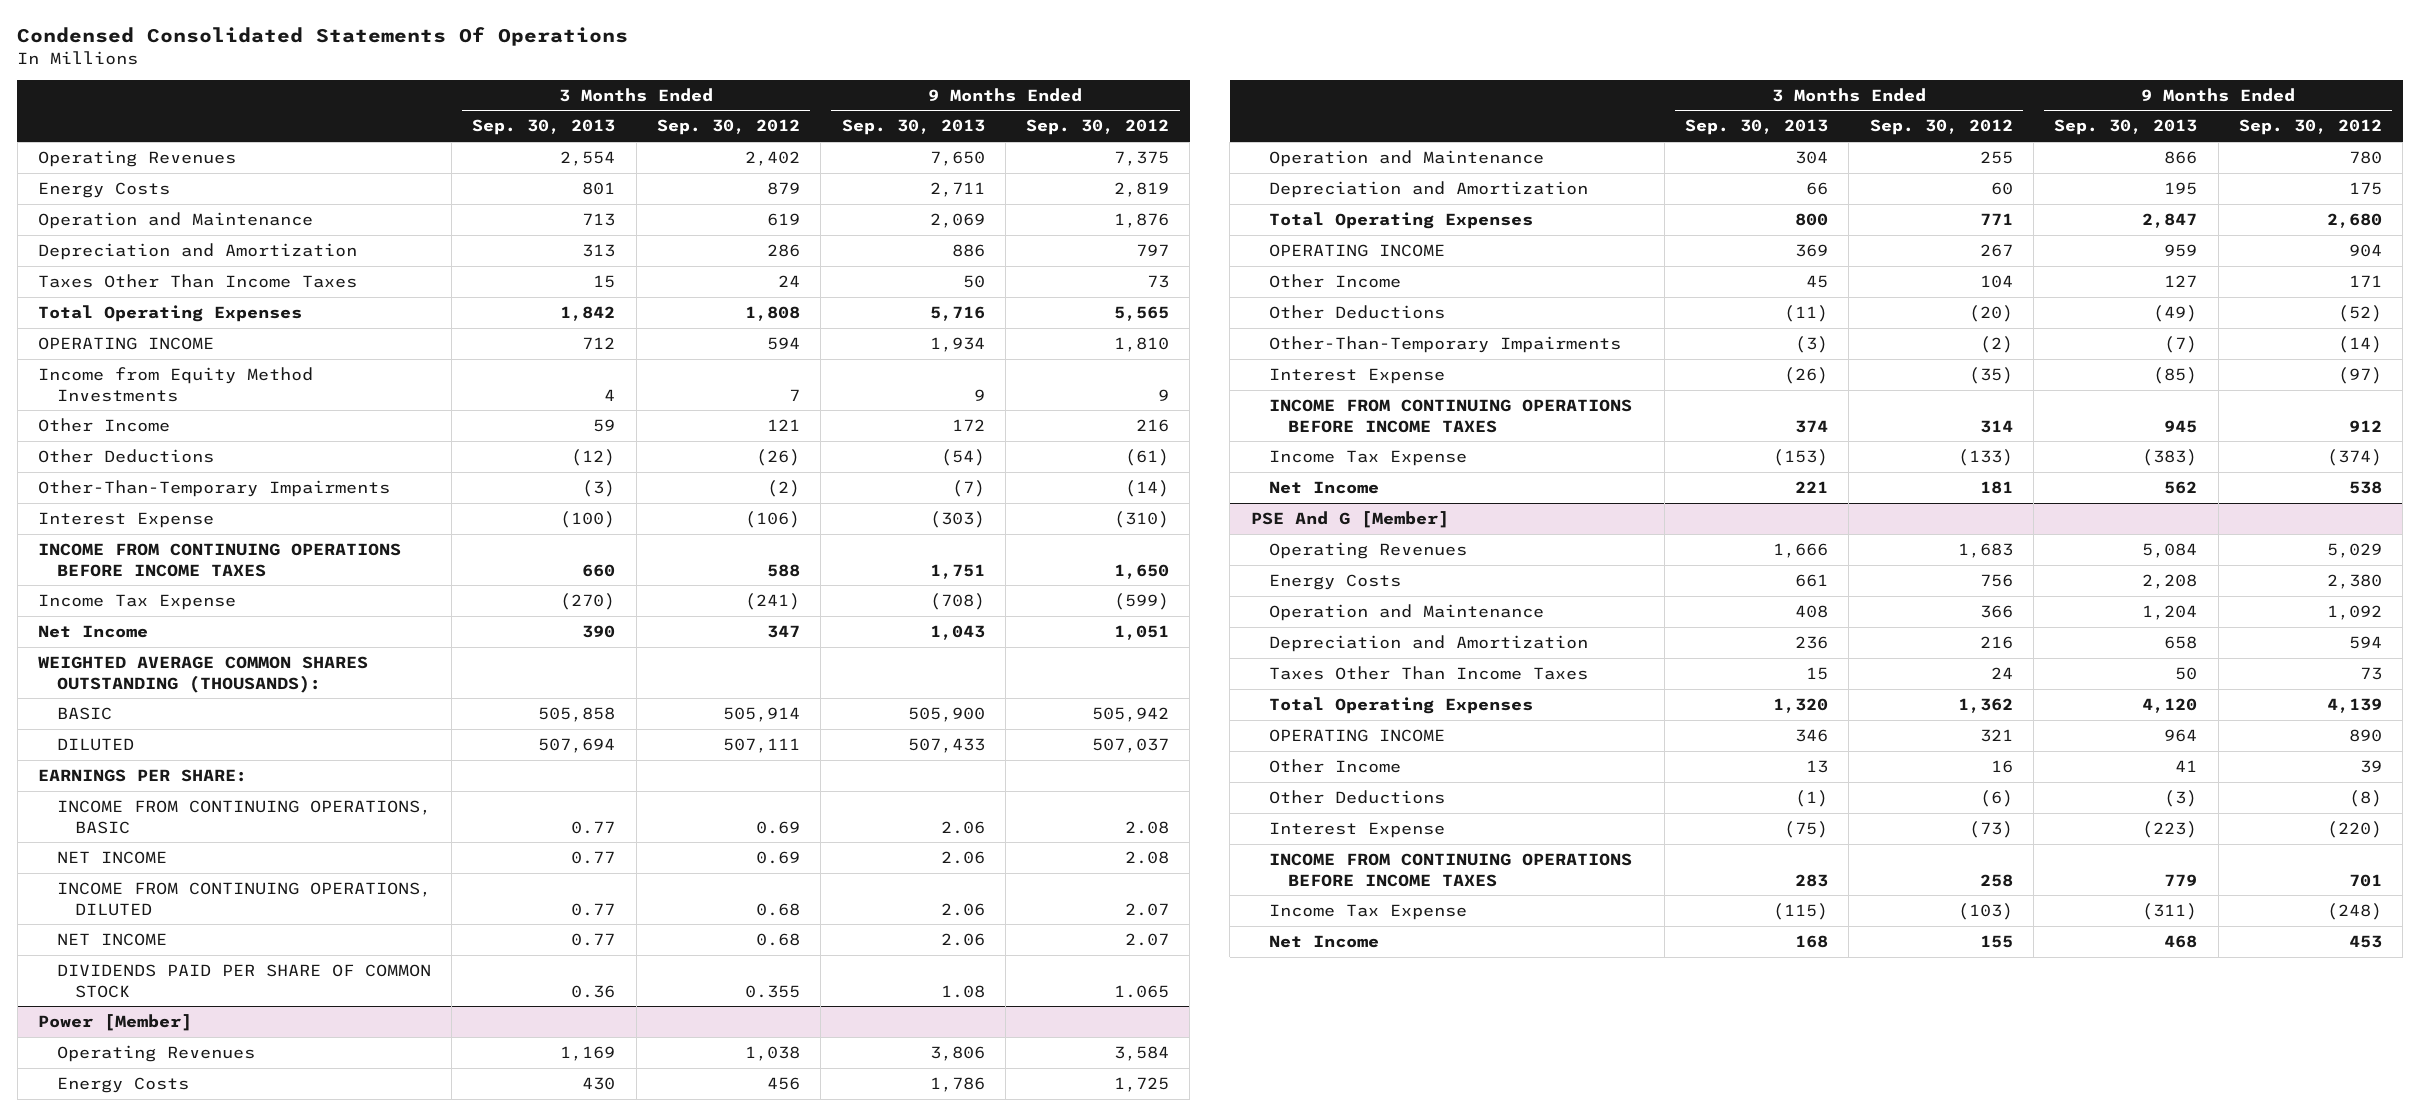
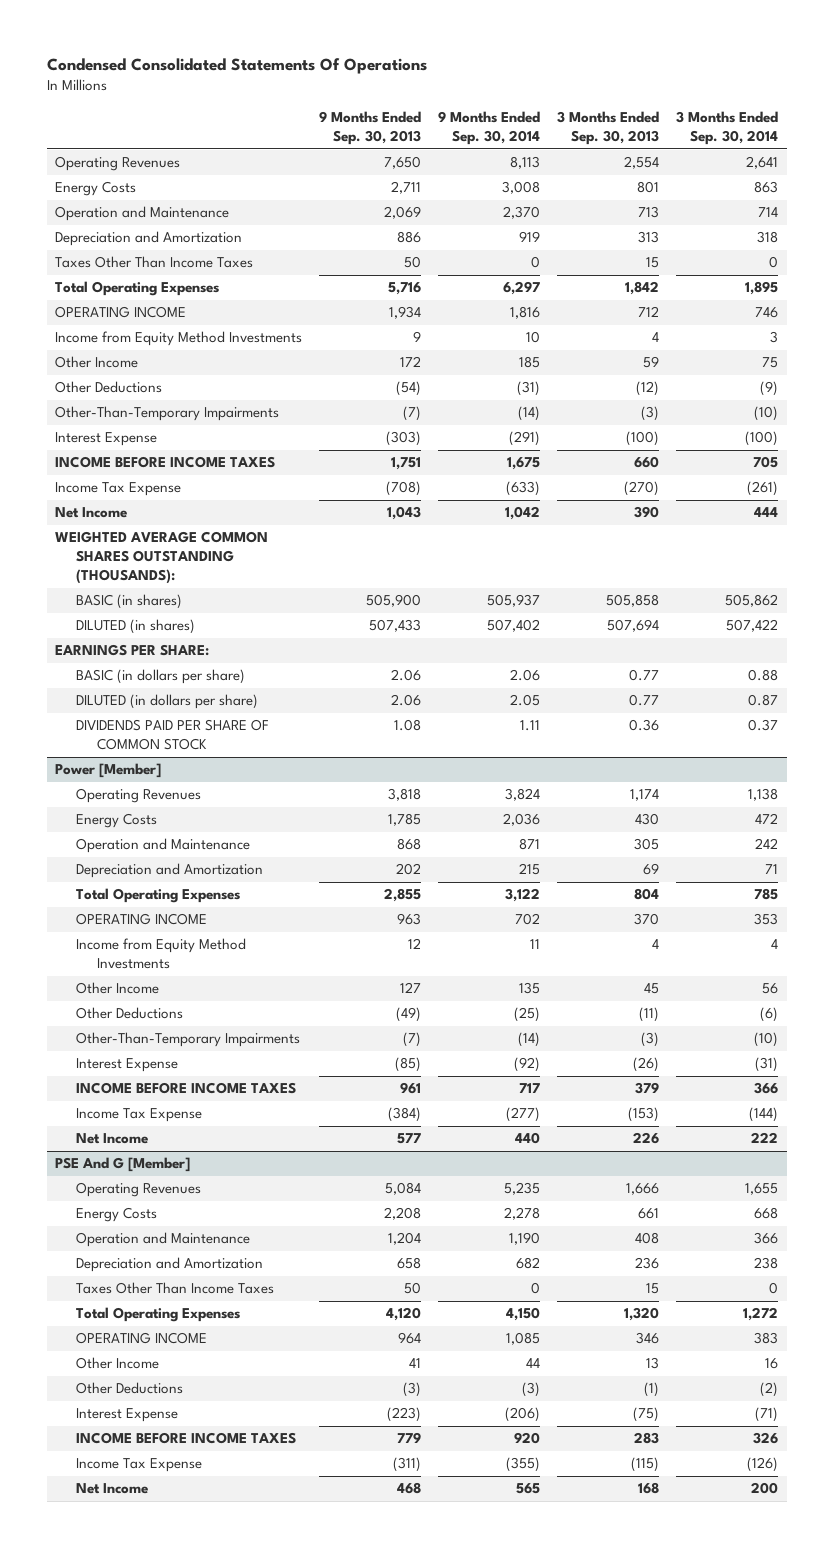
[656,119,800,136] Sep. 30, 2012 -> none
[1026,119,1170,136] Sep. 30, 2012 -> none
none -> [438,111,541,146] 9 Months Ended Sep. 30, 2014
none -> [676,111,779,146] 3 Months Ended Sep. 30, 2014
[37,543,401,577] INCOME FROM CONTINUING OPERATIONS BEFORE INCOME TAXES -> [55,456,276,469] INCOME BEFORE INCOME TAXES
[56,707,112,721] BASIC -> [76,594,183,610] BASIC (in shares)
[56,738,134,752] DILUTED -> [76,619,196,635] DILUTED (in shares)
[56,800,431,834] INCOME FROM CONTINUING OPERATIONS, BASIC -> none
[56,882,431,916] INCOME FROM CONTINUING OPERATIONS, DILUTED -> none
[56,851,167,865] NET INCOME -> [76,669,246,685] BASIC (in dollars per share)
[56,933,167,947] NET INCOME -> [76,694,259,710] DILUTED (in dollars per share)
[560,1046,616,1062] 1,169 -> [630,789,660,802] 1,174
[929,1046,985,1062] 3,806 -> [388,788,422,802] 3,818
[929,1077,985,1093] 1,786 -> [388,813,422,827] 1,785
[1795,151,1829,165] 304 -> [634,838,660,851] 305
[2164,151,2198,165] 866 -> [397,838,422,851] 868
[1806,182,1829,196] 66 -> [643,863,660,876] 69
[2164,182,2198,196] 195 -> [396,863,422,876] 202
[1795,213,1829,227] 800 -> [634,888,660,901] 804
[2142,213,2198,229] 2,847 -> [384,888,422,903] 2,855
[1795,244,1829,258] 369 -> [634,913,660,926] 370
[2164,244,2198,258] 959 -> [397,913,422,926] 963
none -> [76,938,247,970] Income from Equity Method Investments
[1269,399,1633,433] INCOME FROM CONTINUING OPERATIONS BEFORE INCOME TAXES -> [76,1082,297,1095] INCOME BEFORE INCOME TAXES
[1795,419,1829,433] 374 -> [635,1082,660,1095] 379
[2164,419,2198,433] 945 -> [400,1082,422,1095] 961
[2142,449,2198,467] (383) -> [388,1107,422,1123] (384)
[1795,481,1829,494] 221 -> [633,1132,660,1145] 226
[2164,481,2198,495] 562 -> [397,1133,422,1145] 577
[1269,853,1633,887] INCOME FROM CONTINUING OPERATIONS BEFORE INCOME TAXES -> [76,1432,297,1445] INCOME BEFORE INCOME TAXES

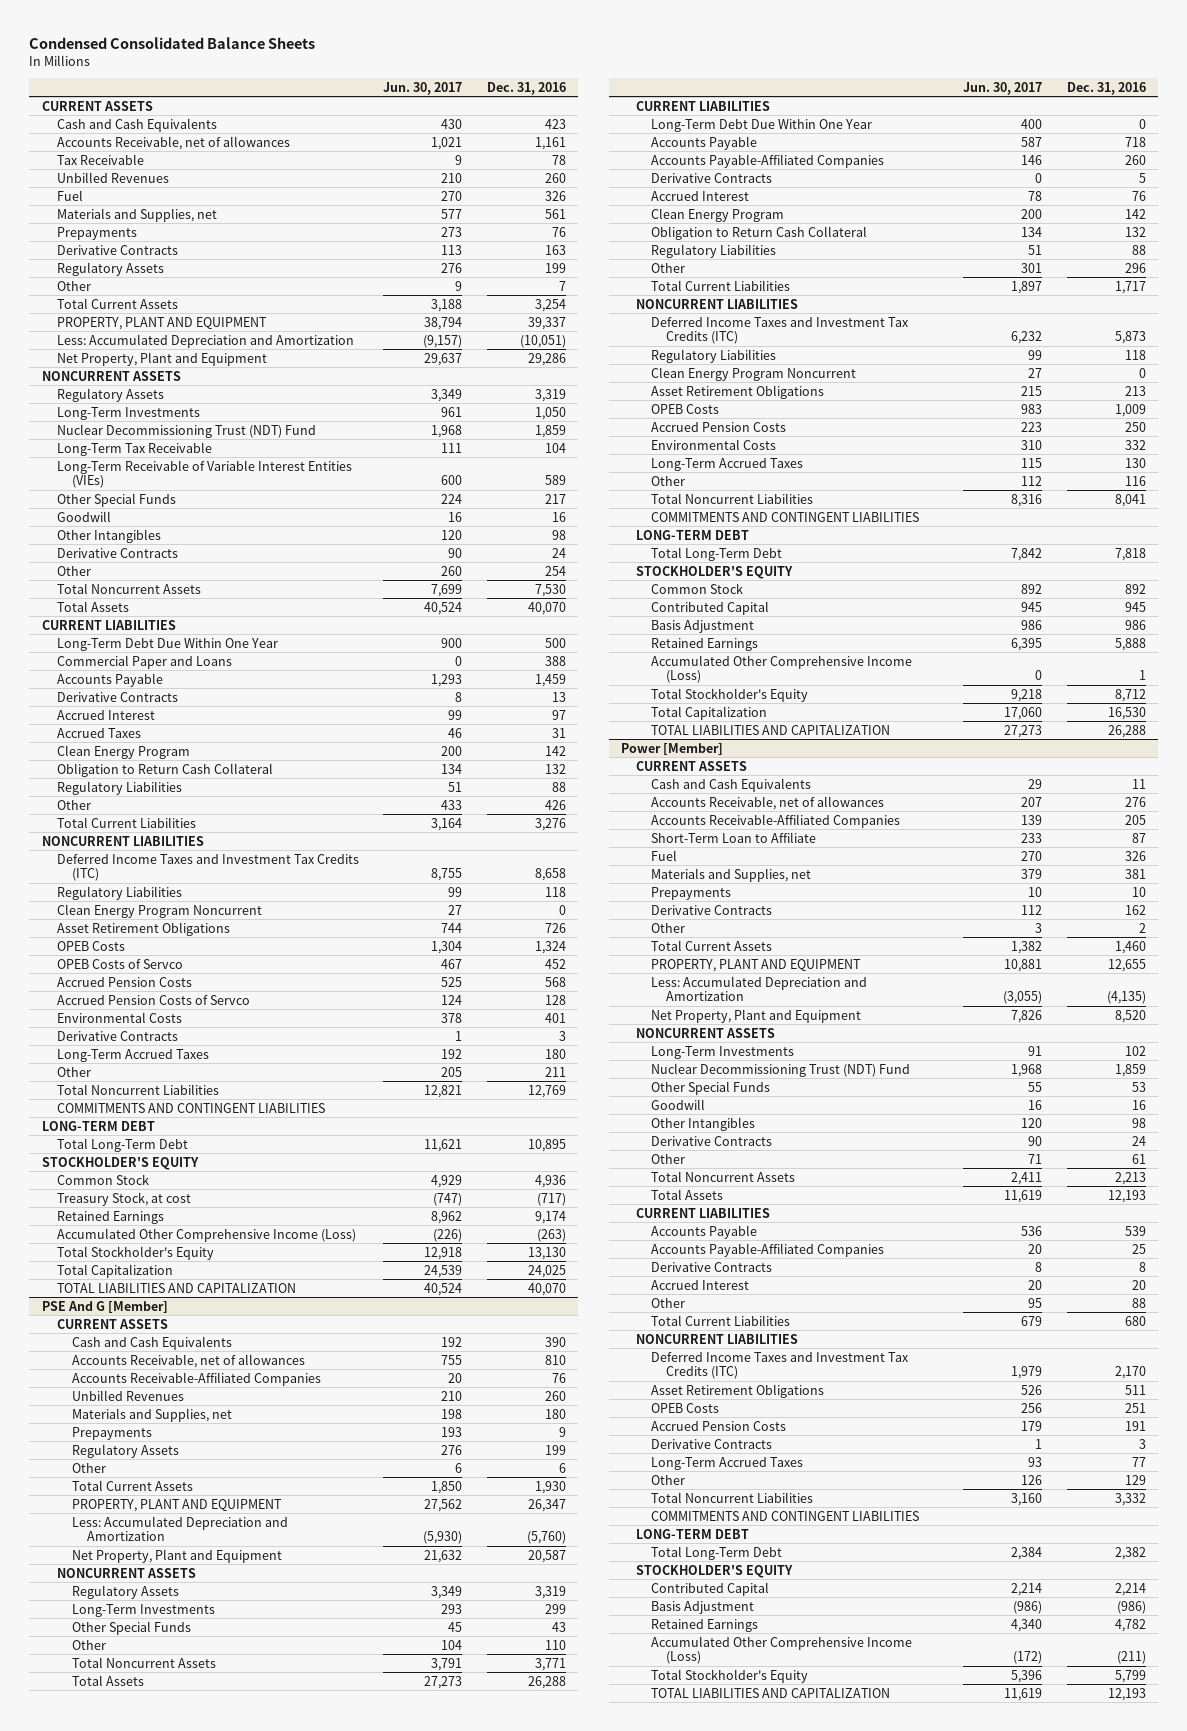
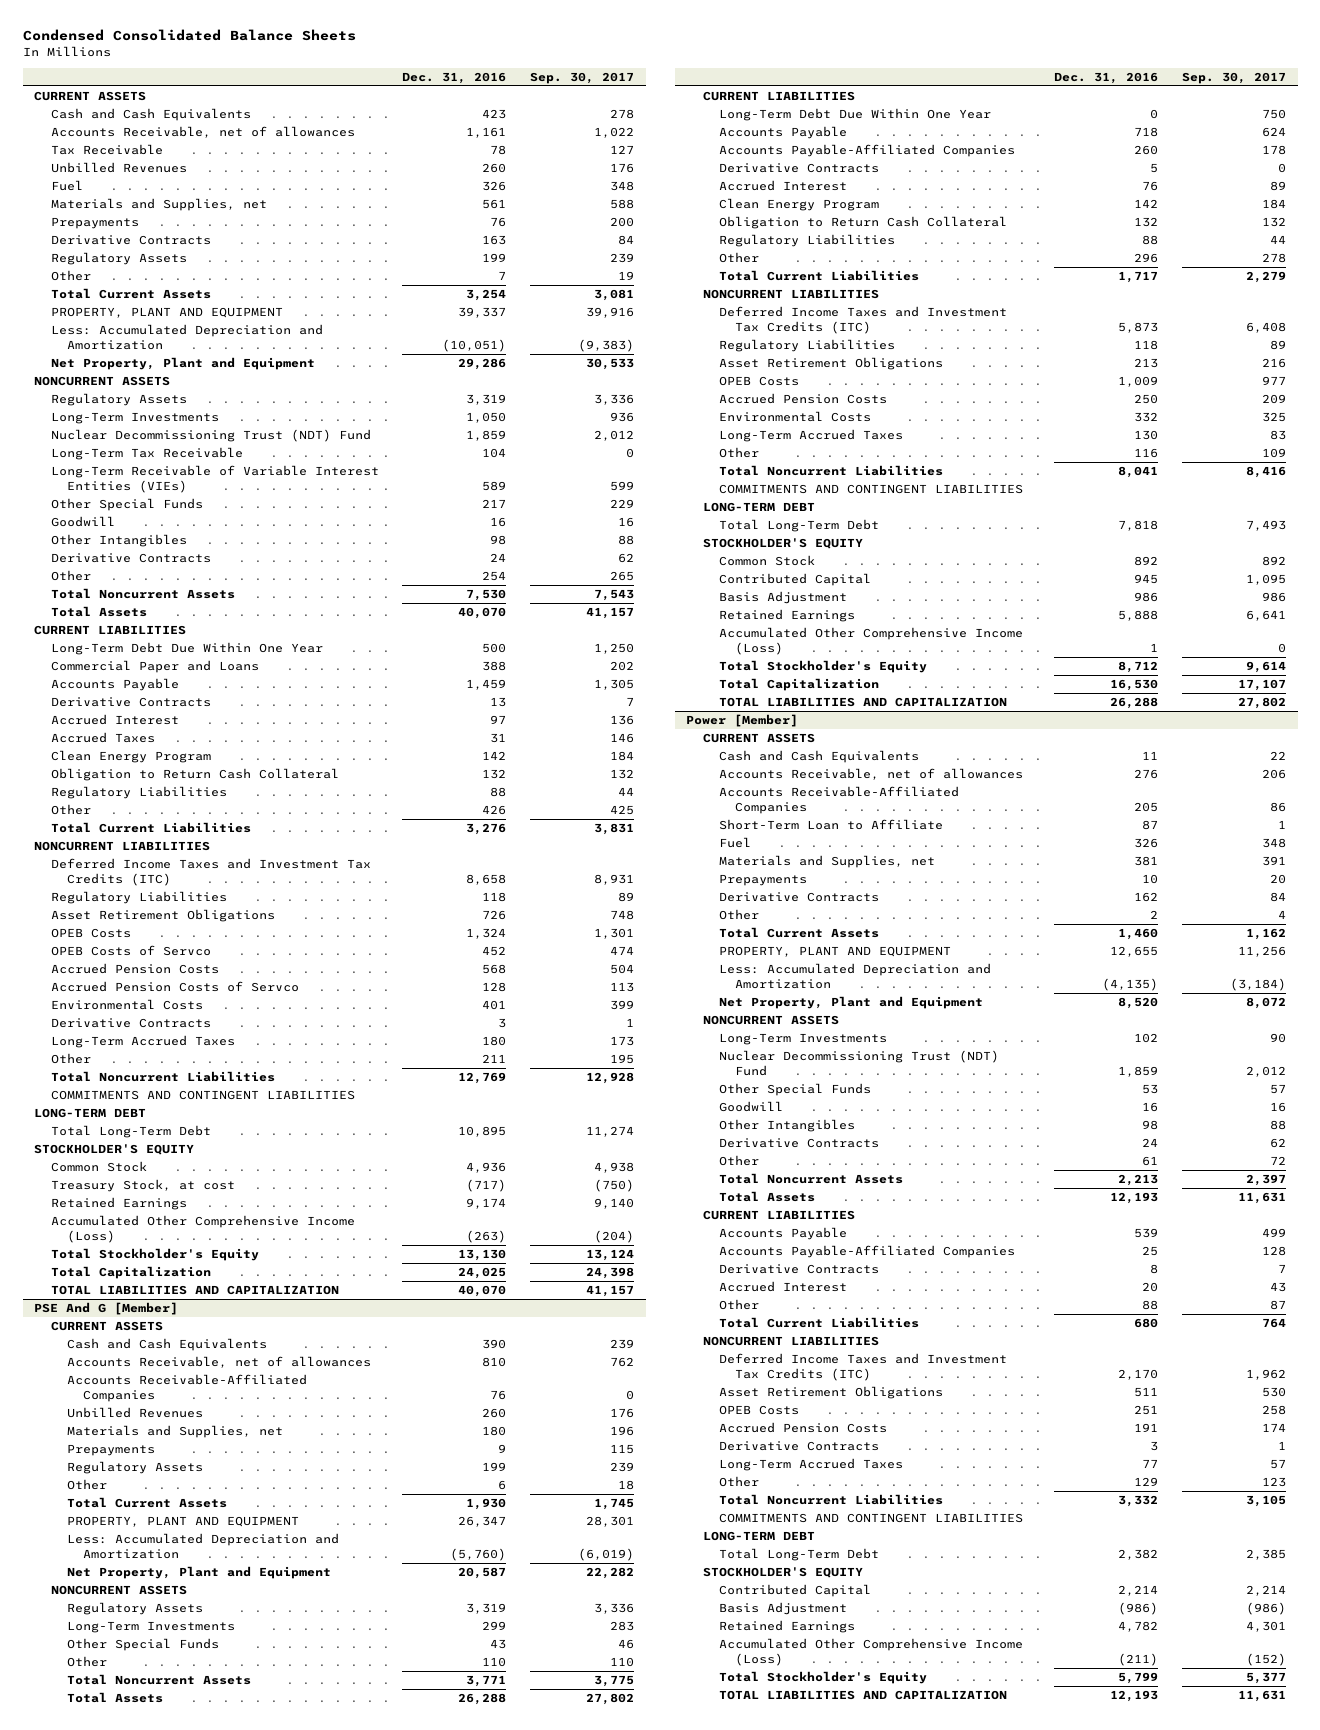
[383,81,463,95] Jun. 30, 2017 -> none
none -> [529,71,634,84] Sep. 30, 2017
[56,903,262,918] Clean Energy Program Noncurrent -> none
[651,366,857,381] Clean Energy Program Noncurrent -> none

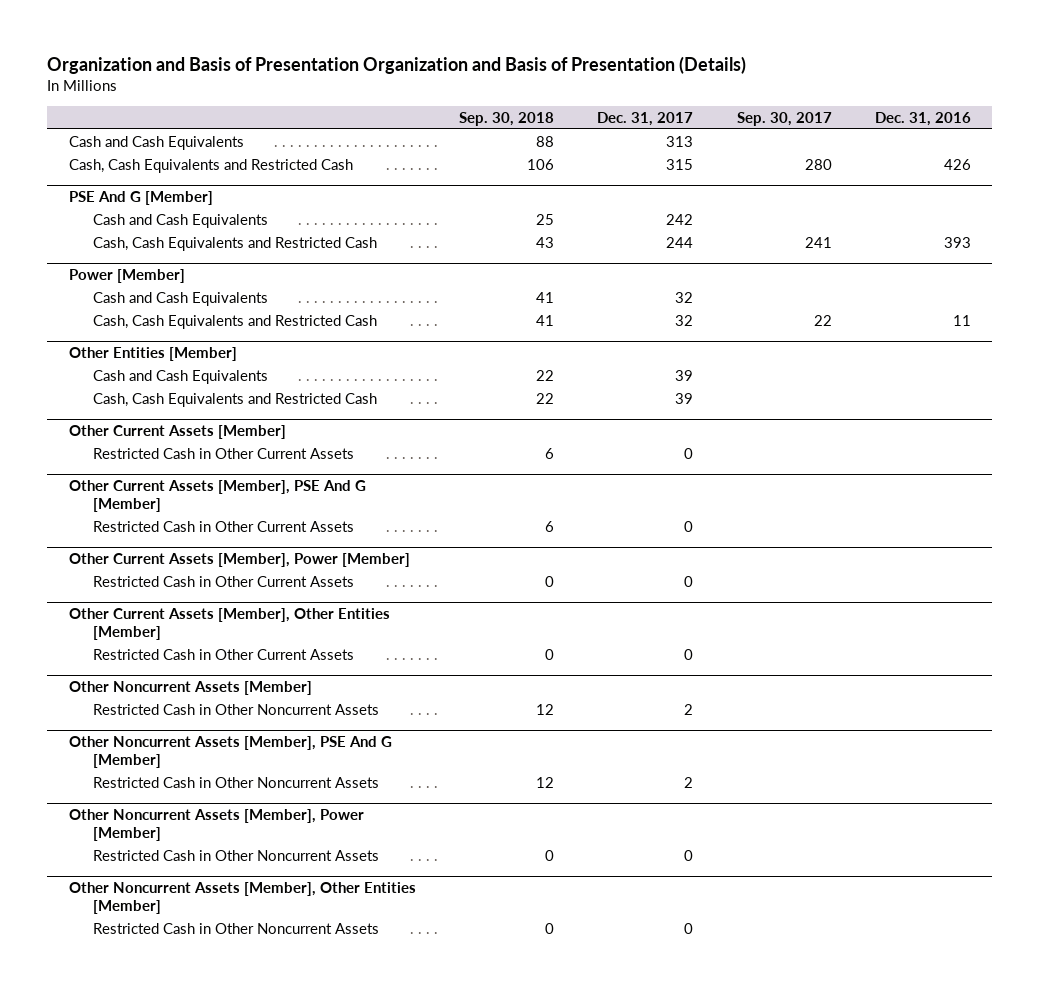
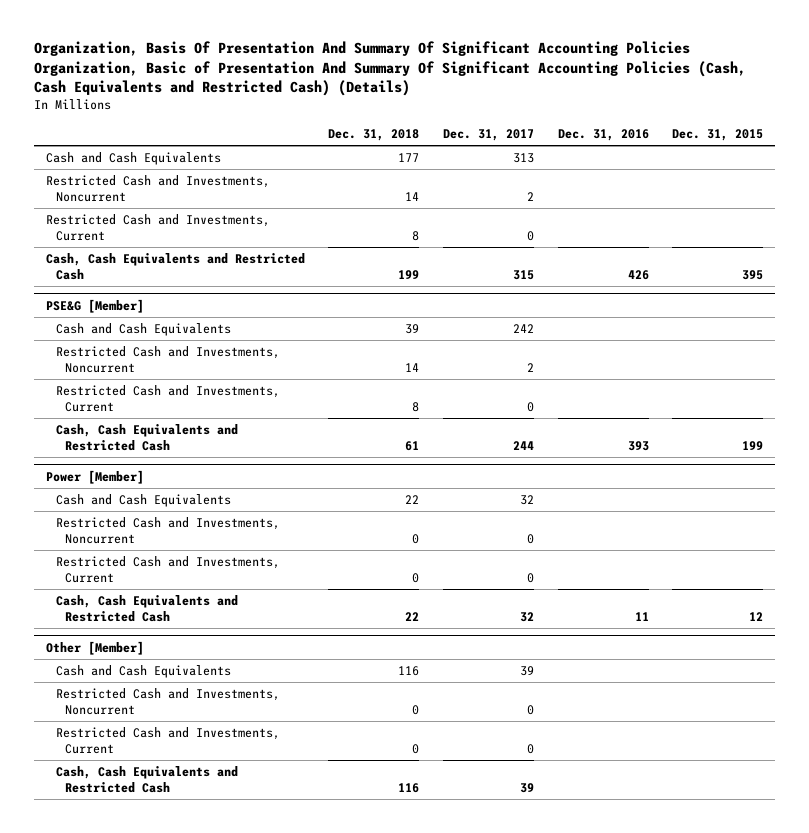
[47,55,747,74] Organization and Basis of Presentation Organization and Basis of Presentation (Details) -> [33,41,746,97] Organization, Basis Of Presentation And Summary Of Significant Accounting Policies Organization, Basic of Presentation And Summary Of Significant Accounting Policies (Cash, Cash Equivalents and Restricted Cash) (Details)
[459,112,555,127] Sep. 30, 2018 -> none
[736,112,832,127] Sep. 30, 2017 -> none
none -> [328,128,420,141] Dec. 31, 2018
none -> [672,128,764,141] Dec. 31, 2015
none -> [45,175,270,202] Restricted Cash and Investments, Noncurrent
none -> [45,214,270,241] Restricted Cash and Investments, Current
[69,190,214,205] PSE And G [Member] -> [45,298,144,313] PSE&G [Member]
none -> [55,346,280,373] Restricted Cash and Investments, Noncurrent
none -> [55,385,280,412] Restricted Cash and Investments, Current
none -> [55,517,280,544] Restricted Cash and Investments, Noncurrent
none -> [55,556,280,583] Restricted Cash and Investments, Current
[69,346,238,361] Other Entities [Member] -> [45,640,144,655] Other [Member]
none -> [55,688,280,715] Restricted Cash and Investments, Noncurrent
none -> [55,727,280,754] Restricted Cash and Investments, Current
[69,424,287,439] Other Current Assets [Member] -> none
[92,447,354,459] Restricted Cash in Other Current Assets -> none
[69,479,367,512] Other Current Assets [Member], PSE And G [Member] -> none
[92,520,354,532] Restricted Cash in Other Current Assets -> none
[69,552,411,567] Other Current Assets [Member], Power [Member] -> none
[92,575,354,587] Restricted Cash in Other Current Assets -> none
[69,607,391,640] Other Current Assets [Member], Other Entities [Member] -> none
[92,648,354,660] Restricted Cash in Other Current Assets -> none
[69,680,313,695] Other Noncurrent Assets [Member] -> none
[92,703,379,715] Restricted Cash in Other Noncurrent Assets -> none
[69,735,393,768] Other Noncurrent Assets [Member], PSE And G [Member] -> none
[92,776,379,788] Restricted Cash in Other Noncurrent Assets -> none
[69,808,365,841] Other Noncurrent Assets [Member], Power [Member] -> none
[92,849,379,861] Restricted Cash in Other Noncurrent Assets -> none
[69,881,417,914] Other Noncurrent Assets [Member], Other Entities [Member] -> none
[92,922,379,934] Restricted Cash in Other Noncurrent Assets -> none

